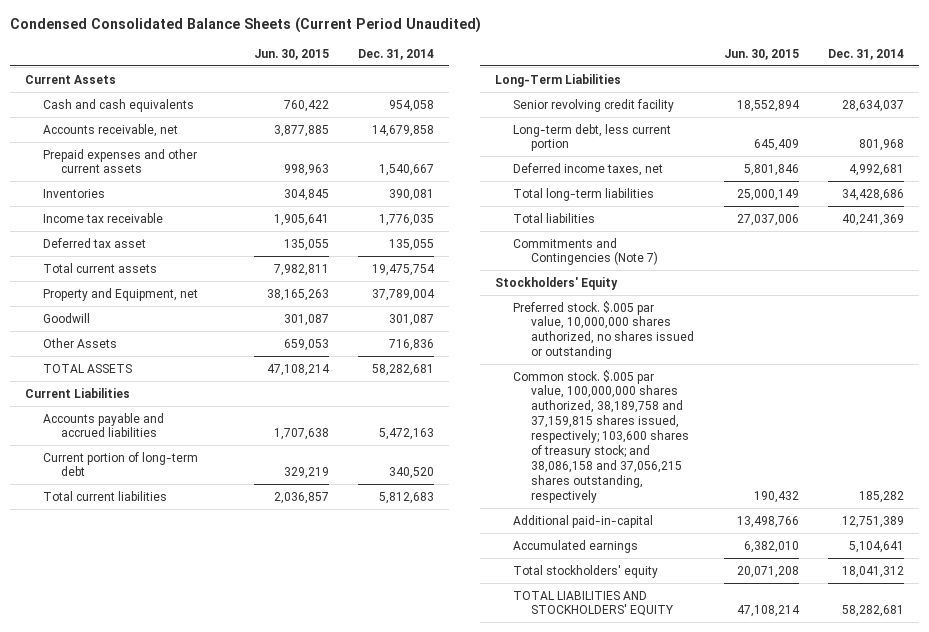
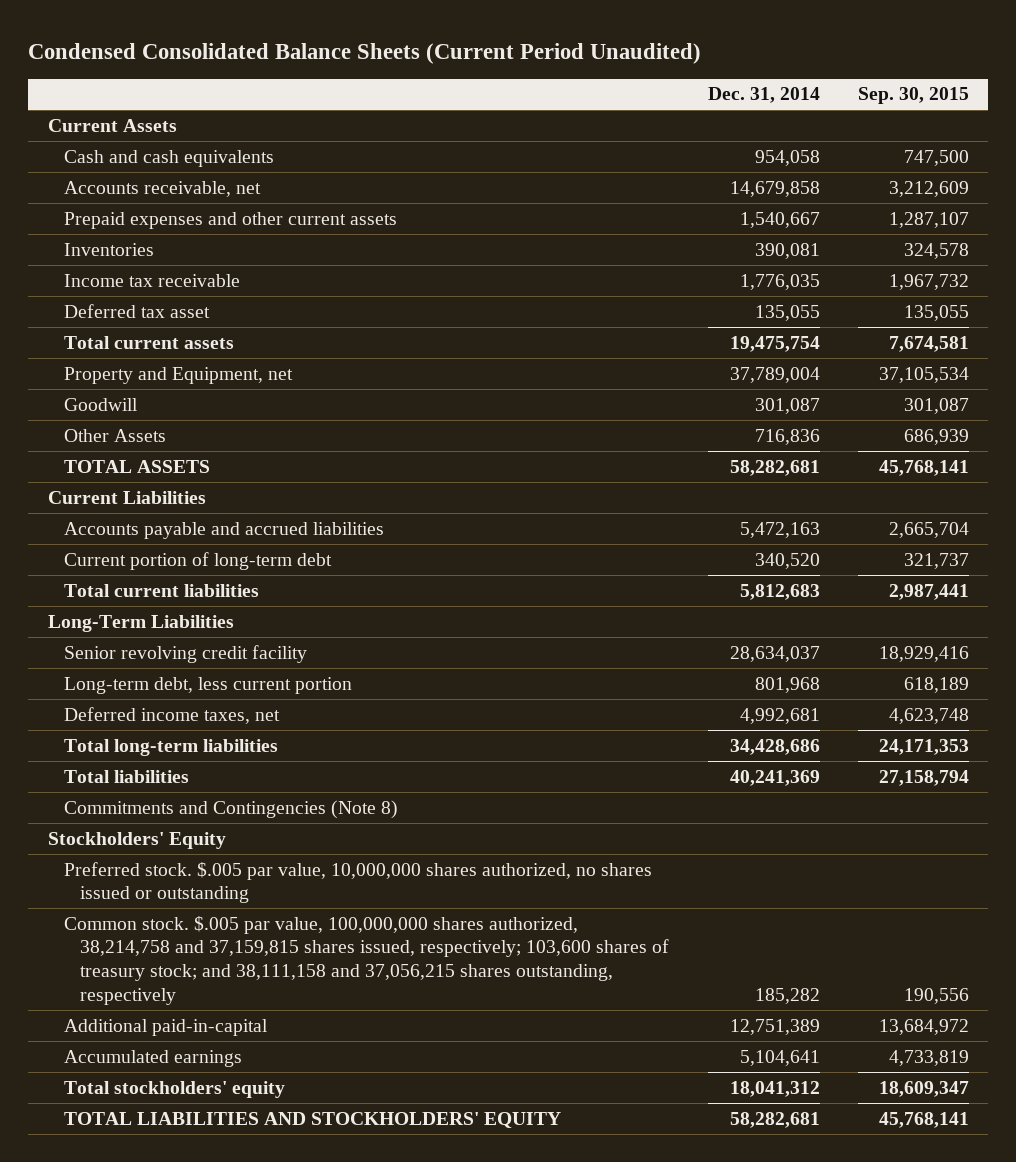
[253,48,329,60] Jun. 30, 2015 -> none
none -> [857,87,969,105] Sep. 30, 2015
[512,237,659,266] Commitments and Contingencies (Note 7) -> [64,799,399,819] Commitments and Contingencies (Note 8)
[512,369,690,503] Common stock. $.005 par value, 100,000,000 shares authorized, 38,189,758 and 37,159,815 shares issued, respectively; 103,600 shares of treasury stock; and 38,086,158 and 37,056,215 shares outstanding, respectively -> [64,915,670,1005] Common stock. $.005 par value, 100,000,000 shares authorized, 38,214,758 and 37,159,815 shares issued, respectively; 103,600 shares of treasury stock; and 38,111,158 and 37,056,215 shares outstanding, respectively

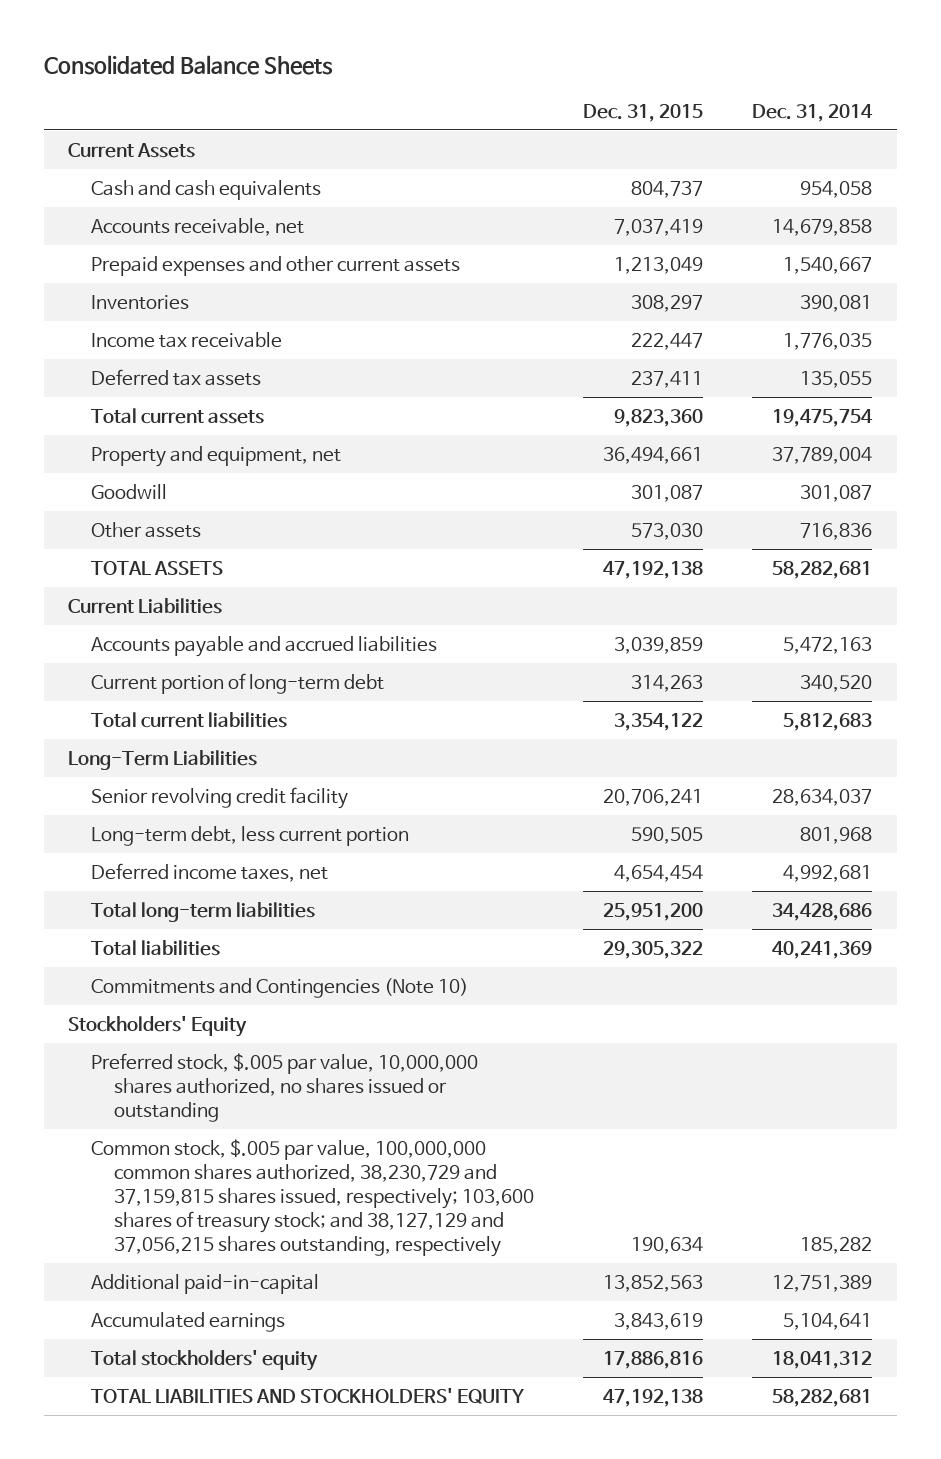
[28,42,702,64] Condensed Consolidated Balance Sheets (Current Period Unaudited) -> [43,55,333,76] Consolidated Balance Sheets
[857,87,969,105] Sep. 30, 2015 -> none
none -> [583,103,704,122] Dec. 31, 2015
[64,303,211,318] Deferred tax asset -> [91,368,262,386] Deferred tax assets
[64,366,294,384] Property and Equipment, net -> [91,445,342,467] Property and equipment, net
[64,428,167,442] Other Assets -> [91,521,202,538] Other assets
[64,799,399,819] Commitments and Contingencies (Note 8) -> [91,977,469,998] Commitments and Contingencies (Note 10)
[64,861,653,904] Preferred stock. $.005 par value, 10,000,000 shares authorized, no shares issued or outstanding -> [91,1052,479,1122] Preferred stock, $.005 par value, 10,000,000 shares authorized, no shares issued or outstanding
[64,915,670,1005] Common stock. $.005 par value, 100,000,000 shares authorized, 38,214,758 and 37,159,815 shares issued, respectively; 103,600 shares of treasury stock; and 38,111,158 and 37,056,215 shares outstanding, respectively -> [91,1138,535,1257] Common stock, $.005 par value, 100,000,000 common shares authorized, 38,230,729 and 37,159,815 shares issued, respectively; 103,600 shares of treasury stock; and 38,127,129 and 37,056,215 shares outstanding, respectively

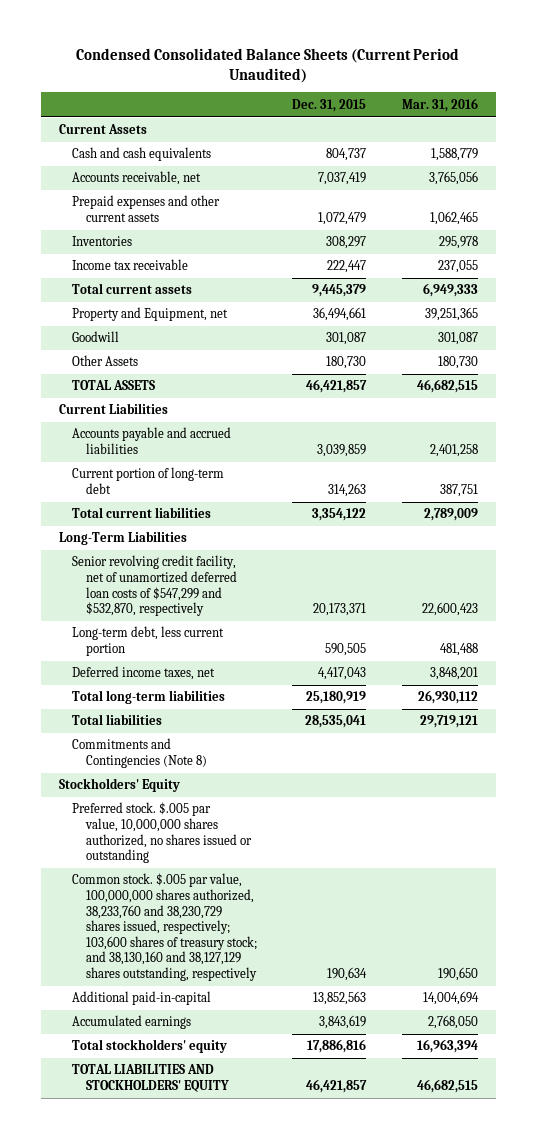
[43,55,333,76] Consolidated Balance Sheets -> [76,48,460,83] Condensed Consolidated Balance Sheets (Current Period Unaudited)
[752,103,874,122] Dec. 31, 2014 -> none
none -> [402,97,479,112] Mar. 31, 2016
[614,256,704,274] 1,213,049 -> [318,211,367,225] 1,072,479
[91,368,262,386] Deferred tax assets -> none
[614,408,704,427] 9,823,360 -> [312,284,367,298] 9,445,379
[91,445,342,467] Property and equipment, net -> [72,307,229,322] Property and Equipment, net
[91,521,202,538] Other assets -> [72,355,139,367] Other Assets
[631,522,704,540] 573,030 -> [326,356,367,370] 180,730
[603,560,704,579] 47,192,138 -> [306,379,368,394] 46,421,857
[91,786,349,809] Senior revolving credit facility -> [72,555,237,617] Senior revolving credit facility, net of unamortized deferred loan costs of $547,299 and $532,870, respectively
[603,788,704,806] 20,706,241 -> [313,603,367,617] 20,173,371
[614,864,704,882] 4,654,454 -> [318,667,367,681] 4,417,043
[603,902,704,921] 25,951,200 -> [306,691,367,705] 25,180,919
[603,940,704,959] 29,305,322 -> [305,715,367,729] 28,535,041
[91,977,469,998] Commitments and Contingencies (Note 10) -> [72,738,207,768] Commitments and Contingencies (Note 8)
[91,1052,479,1122] Preferred stock, $.005 par value, 10,000,000 shares authorized, no shares issued or outstanding -> [72,802,252,864] Preferred stock. $.005 par value, 10,000,000 shares authorized, no shares issued or outstanding
[91,1138,535,1257] Common stock, $.005 par value, 100,000,000 common shares authorized, 38,230,729 and 37,159,815 shares issued, respectively; 103,600 shares of treasury stock; and 38,127,129 and 37,056,215 shares outstanding, respectively -> [72,873,257,981] Common stock. $.005 par value, 100,000,000 shares authorized, 38,233,760 and 38,230,729 shares issued, respectively; 103,600 shares of treasury stock; and 38,130,160 and 38,127,129 shares outstanding, respectively
[603,1388,704,1407] 47,192,138 -> [306,1078,368,1093] 46,421,857

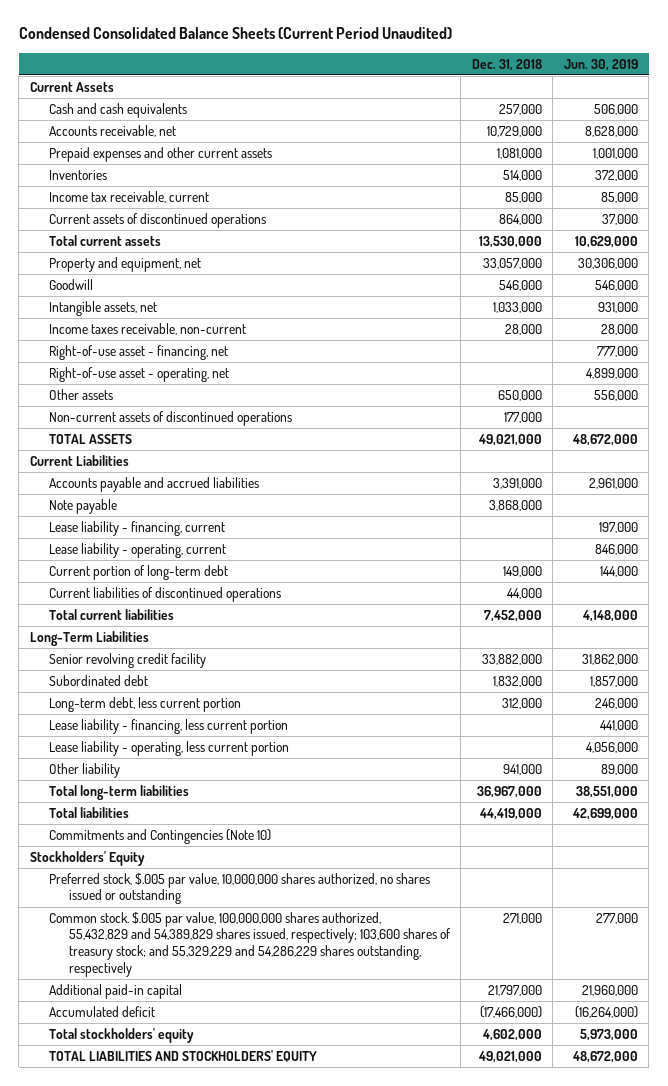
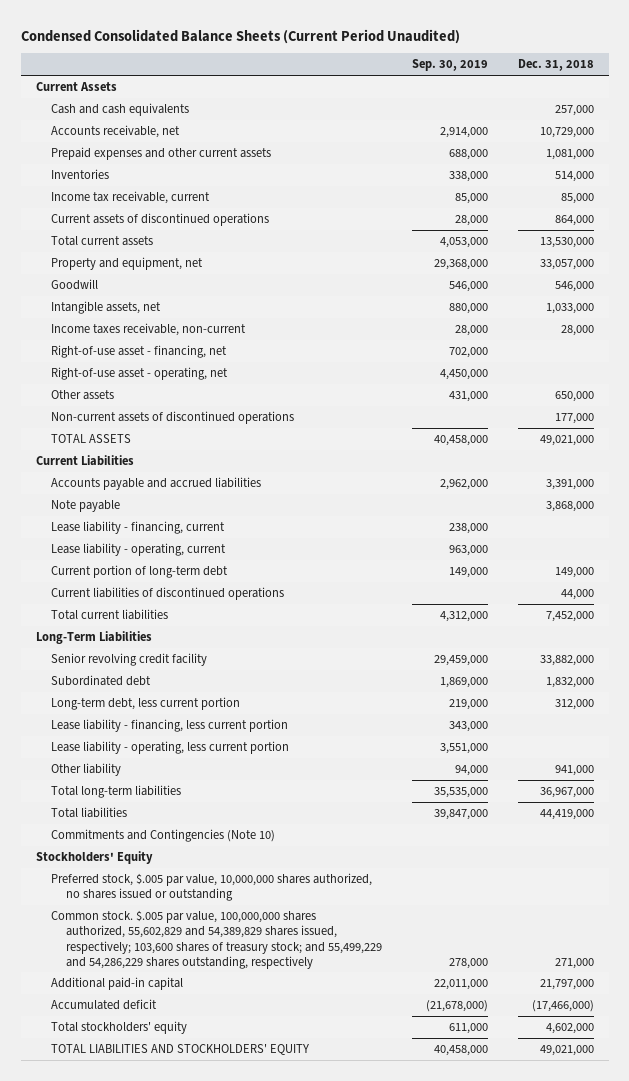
[563,58,638,71] Jun. 30, 2019 -> none
none -> [412,59,489,72] Sep. 30, 2019
[49,911,451,977] Common stock. $.005 par value, 100,000,000 shares authorized, 55,432,829 and 54,389,829 shares issued, respectively; 103,600 shares of treasury stock; and 55,329,229 and 54,286,229 shares outstanding, respectively -> [50,910,383,969] Common stock. $.005 par value, 100,000,000 shares authorized, 55,602,829 and 54,389,829 shares issued, respectively; 103,600 shares of treasury stock; and 55,499,229 and 54,286,229 shares outstanding, respectively

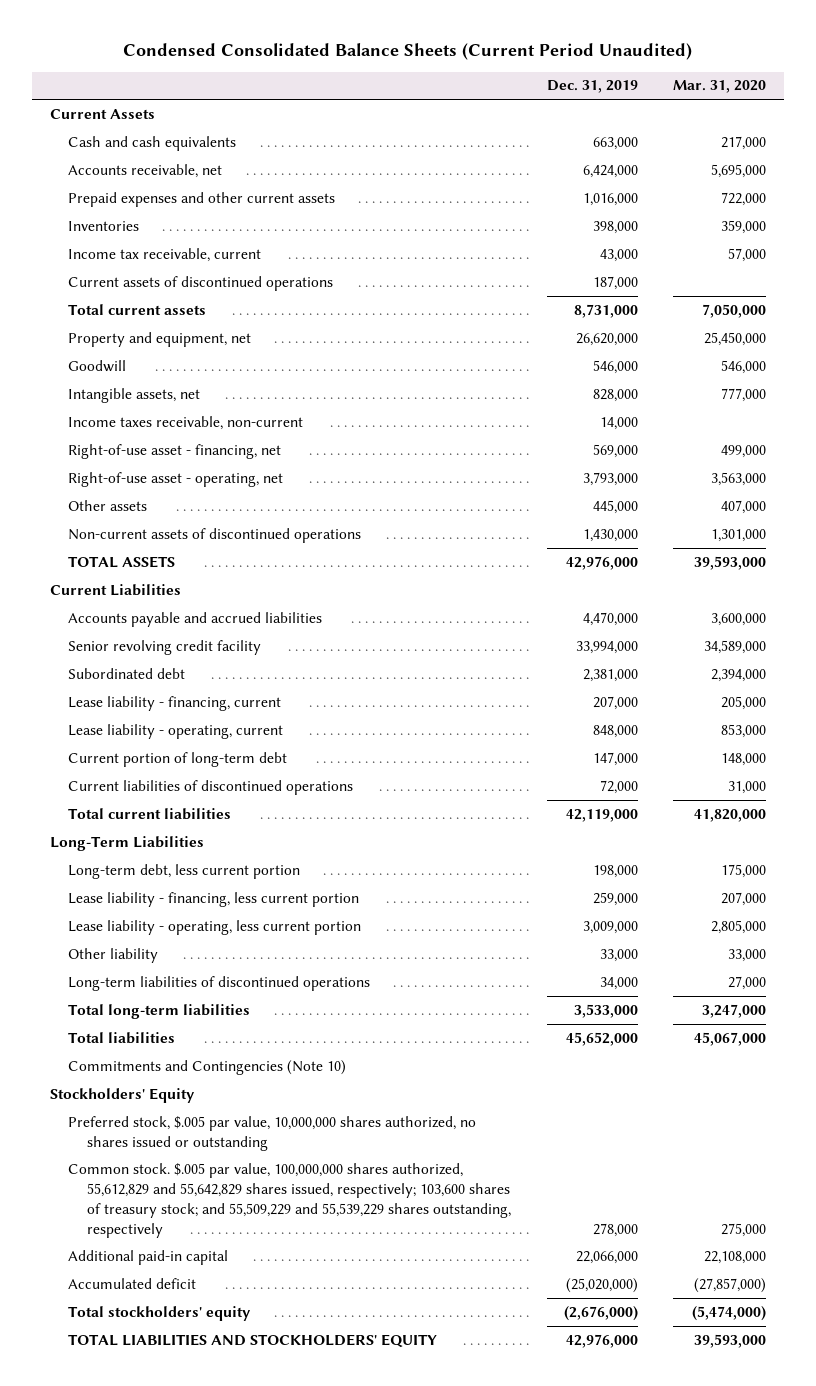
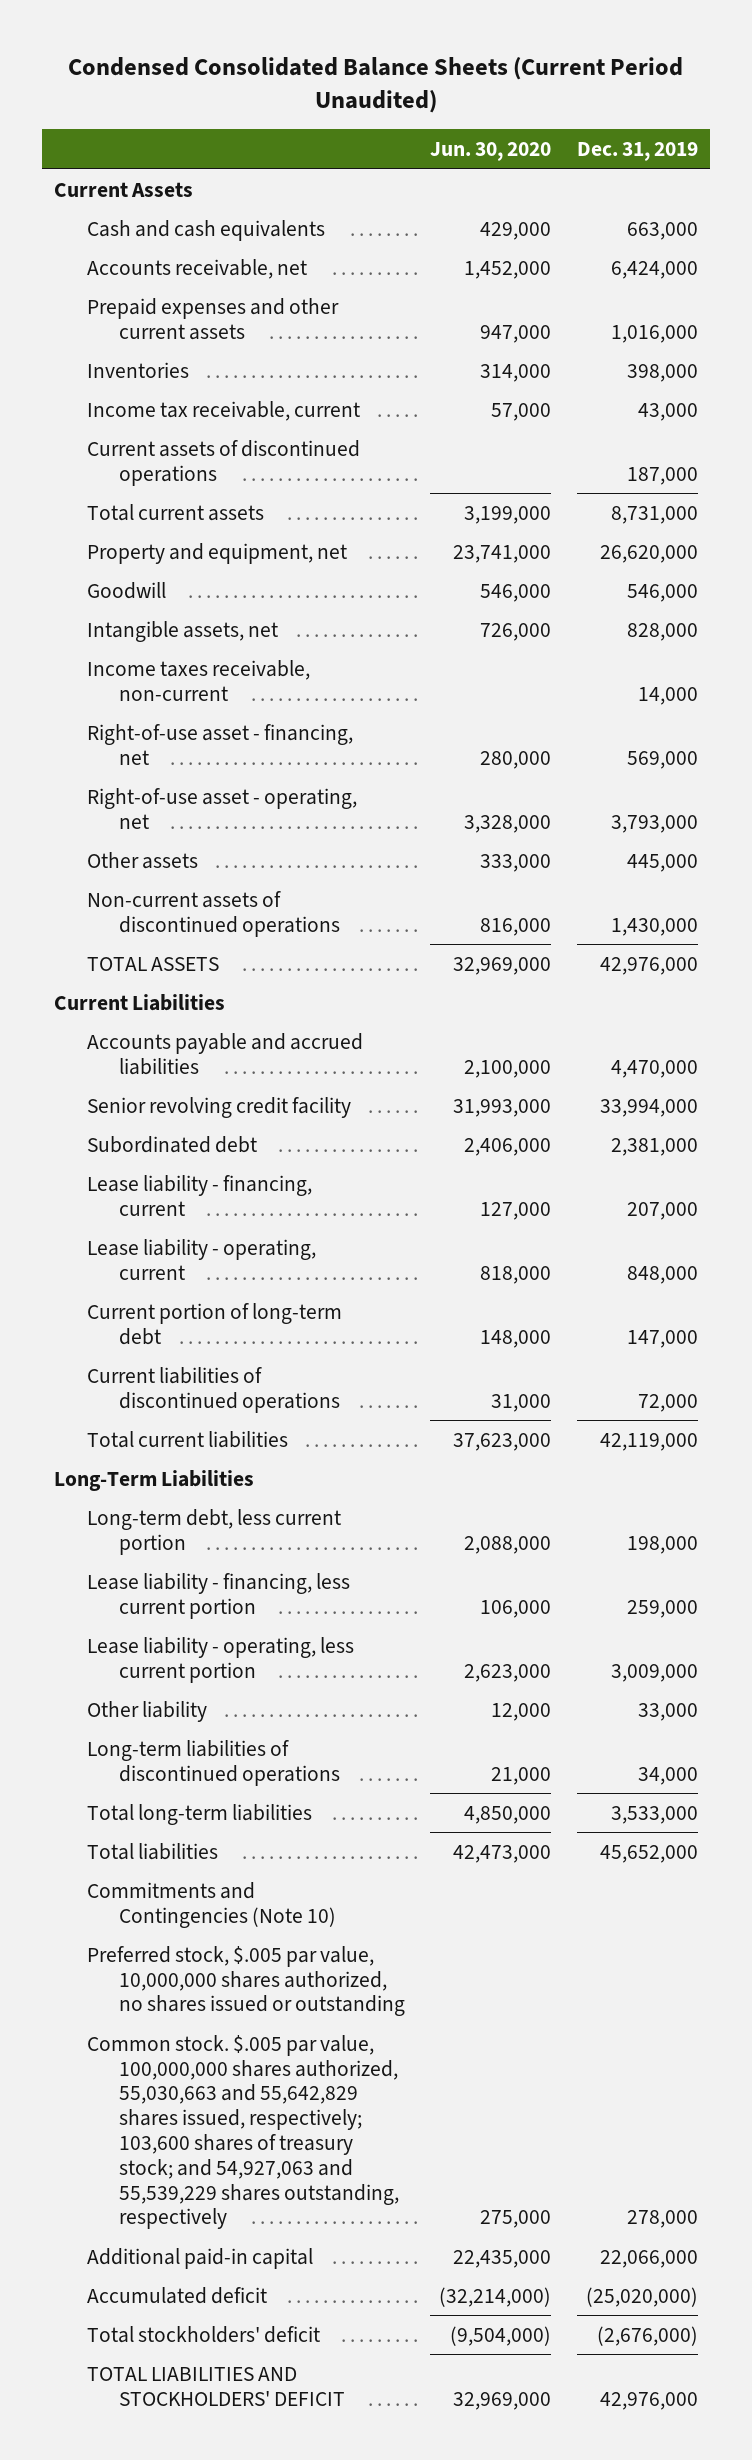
[673,80,767,94] Mar. 31, 2020 -> none
none -> [430,141,552,161] Jun. 30, 2020
[49,1087,195,1103] Stockholders' Equity -> none
[68,1162,511,1238] Common stock. $.005 par value, 100,000,000 shares authorized, 55,612,829 and 55,642,829 shares issued, respectively; 103,600 shares of treasury stock; and 55,509,229 and 55,539,229 shares outstanding, respectively -> [86,2034,400,2230] Common stock. $.005 par value, 100,000,000 shares authorized, 55,030,663 and 55,642,829 shares issued, respectively; 103,600 shares of treasury stock; and 54,927,063 and 55,539,229 shares outstanding, respectively
[68,1305,252,1321] Total stockholders' equity -> [86,2325,320,2343] Total stockholders' deficit
[68,1333,438,1348] TOTAL LIABILITIES AND STOCKHOLDERS' EQUITY -> [86,2366,346,2406] TOTAL LIABILITIES AND STOCKHOLDERS' DEFICIT

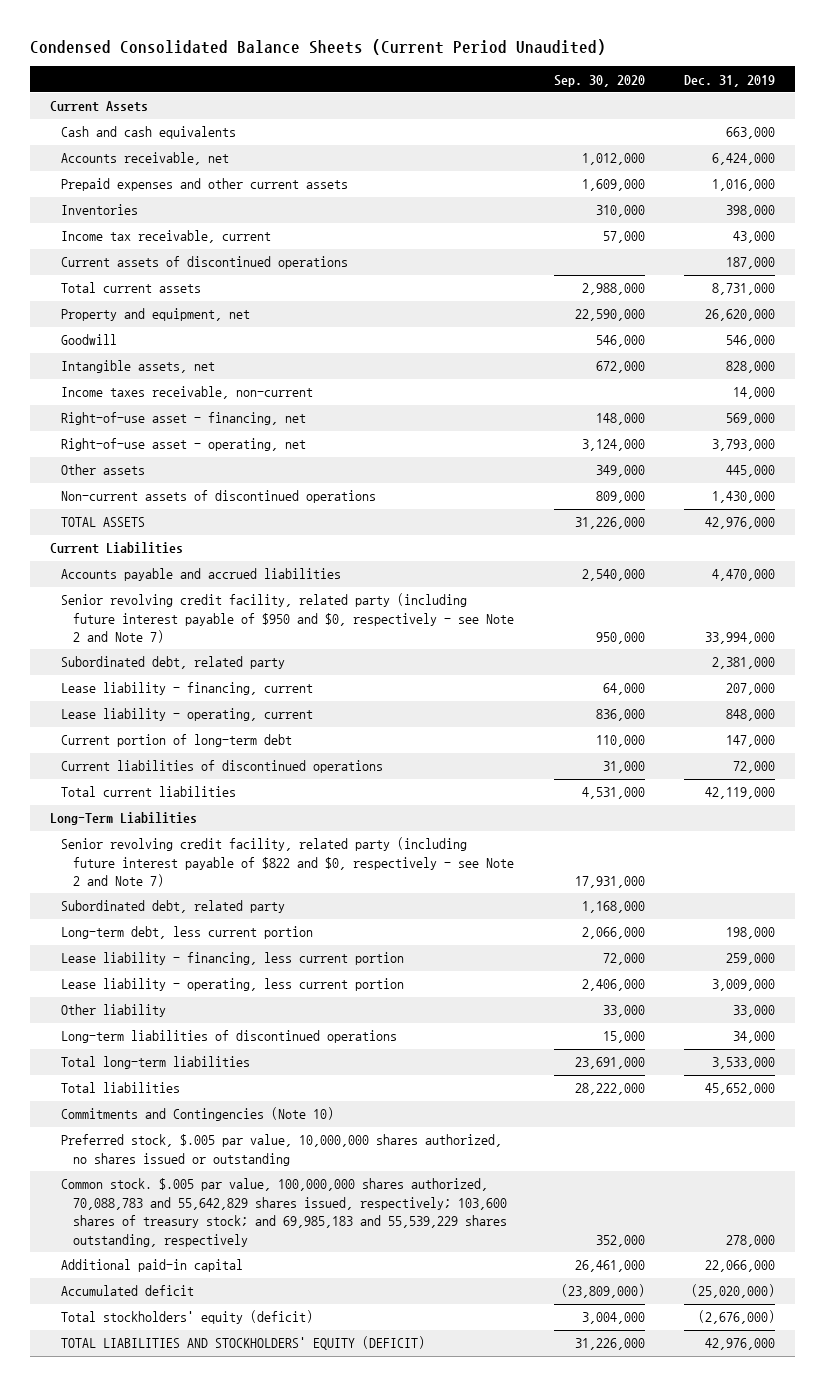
[430,141,552,161] Jun. 30, 2020 -> none
none -> [553,74,645,87] Sep. 30, 2020
[86,1096,351,1118] Senior revolving credit facility -> [61,593,514,644] Senior revolving credit facility, related party (including future interest payable of $950 and $0, respectively - see Note 2 and Note 7)
[86,1135,257,1153] Subordinated debt -> [61,656,286,670] Subordinated debt, related party
none -> [61,837,514,888] Senior revolving credit facility, related party (including future interest payable of $822 and $0, respectively - see Note 2 and Note 7)
none -> [61,900,286,914] Subordinated debt, related party
[86,2034,400,2230] Common stock. $.005 par value, 100,000,000 shares authorized, 55,030,663 and 55,642,829 shares issued, respectively; 103,600 shares of treasury stock; and 54,927,063 and 55,539,229 shares outstanding, respectively -> [61,1178,507,1247] Common stock. $.005 par value, 100,000,000 shares authorized, 70,088,783 and 55,642,829 shares issued, respectively; 103,600 shares of treasury stock; and 69,985,183 and 55,539,229 shares outstanding, respectively
[86,2325,320,2343] Total stockholders' deficit -> [61,1310,314,1325] Total stockholders' equity (deficit)
[86,2366,346,2406] TOTAL LIABILITIES AND STOCKHOLDERS' DEFICIT -> [61,1336,426,1351] TOTAL LIABILITIES AND STOCKHOLDERS' EQUITY (DEFICIT)

